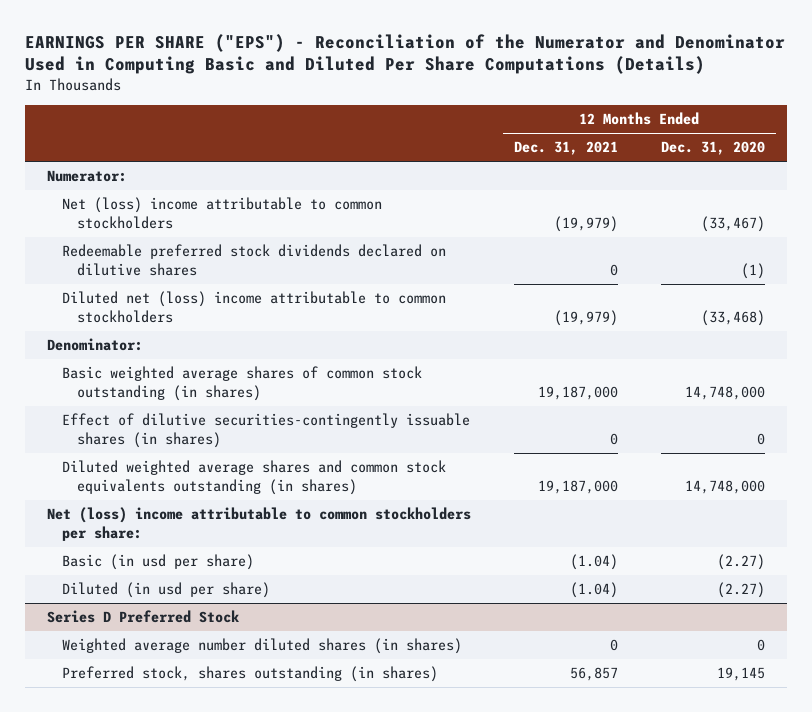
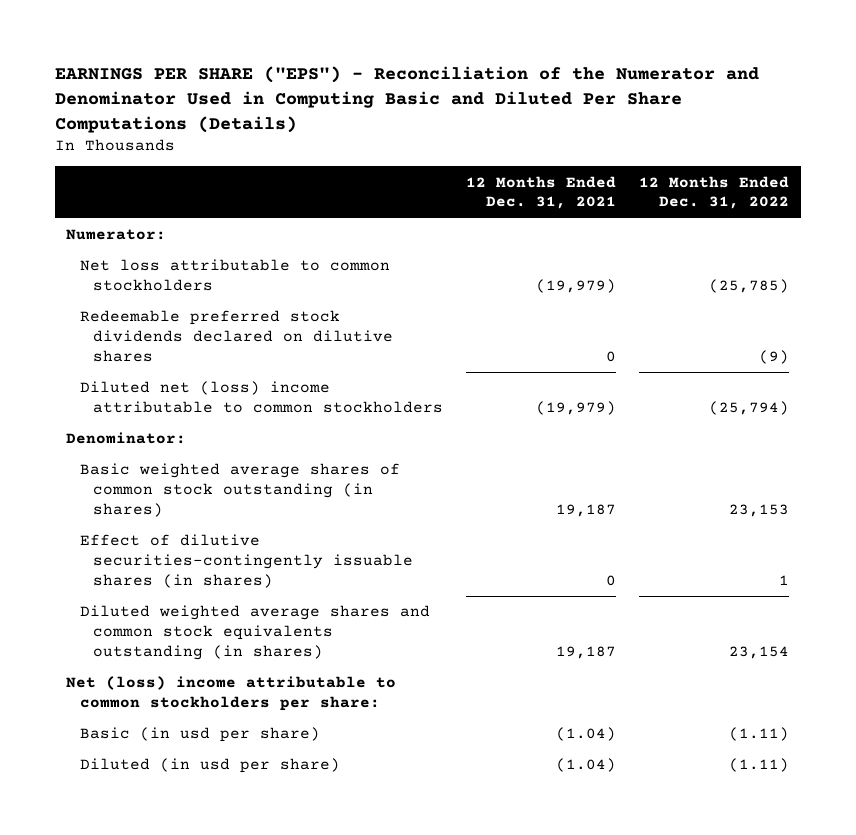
[660,141,765,156] Dec. 31, 2020 -> none
none -> [639,175,790,210] 12 Months Ended Dec. 31, 2022
[61,197,382,229] Net (loss) income attributable to common stockholders -> [79,259,390,292] Net loss attributable to common stockholders
[537,385,618,400] 19,187,000 -> [556,504,617,518] 19,187
[537,479,618,494] 19,187,000 -> [556,646,617,660] 19,187
[46,610,239,624] Series D Preferred Stock -> none
[61,638,462,655] Weighted average number diluted shares (in shares) -> none
[61,666,438,683] Preferred stock, shares outstanding (in shares) -> none

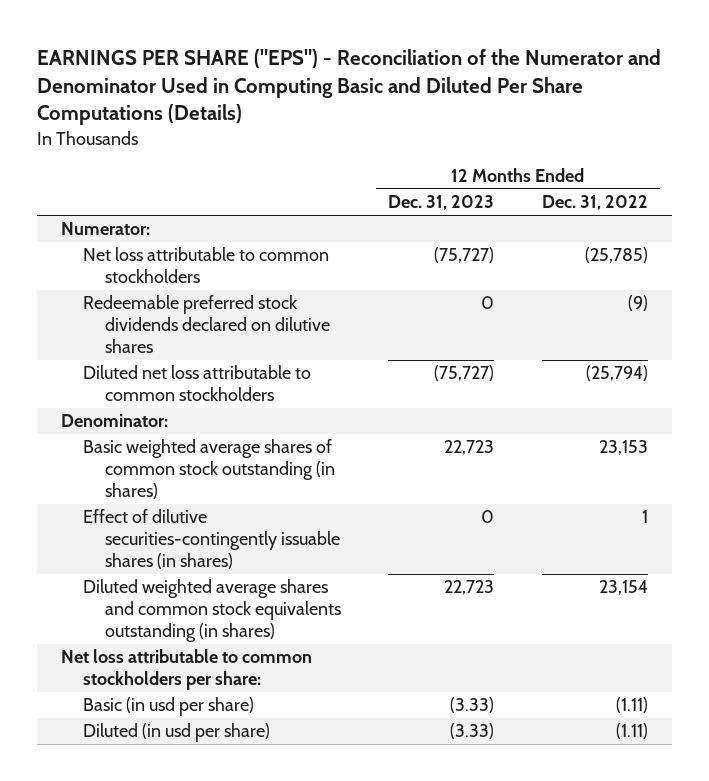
[466,175,617,210] 12 Months Ended Dec. 31, 2021 -> none
none -> [388,195,495,211] Dec. 31, 2023
[79,381,443,414] Diluted net (loss) income attributable to common stockholders -> [82,365,311,402] Diluted net loss attributable to common stockholders
[66,676,397,712] Net (loss) income attributable to common stockholders per share: -> [61,649,313,691] Net loss attributable to common stockholders per share:

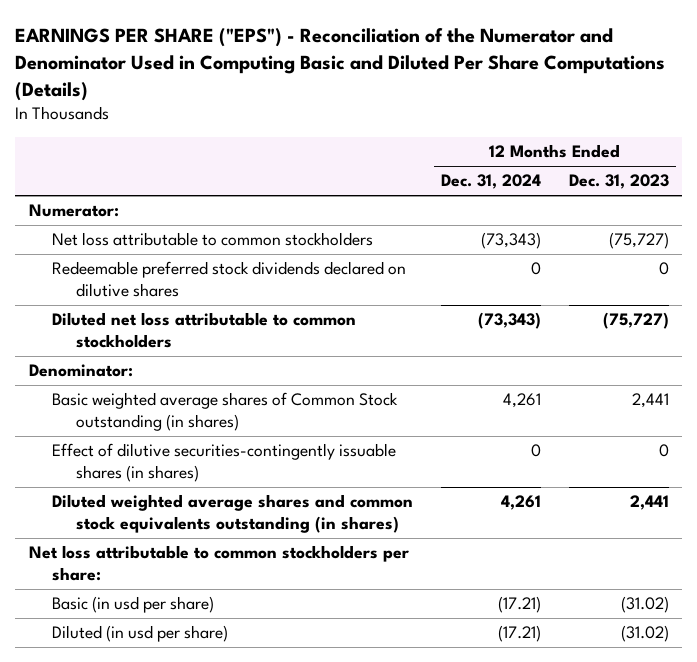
[541,195,648,211] Dec. 31, 2022 -> none
none -> [441,174,542,190] Dec. 31, 2024
[82,439,335,499] Basic weighted average shares of common stock outstanding (in shares) -> [52,392,399,431] Basic weighted average shares of Common Stock outstanding (in shares)
[444,440,495,456] 22,723 -> [631,393,669,409] 2,441
[444,580,495,596] 22,723 -> [629,495,669,511] 2,441
[450,697,495,714] (3.33) -> [620,596,669,614] (31.02)
[450,723,495,740] (3.33) -> [620,625,669,643] (31.02)

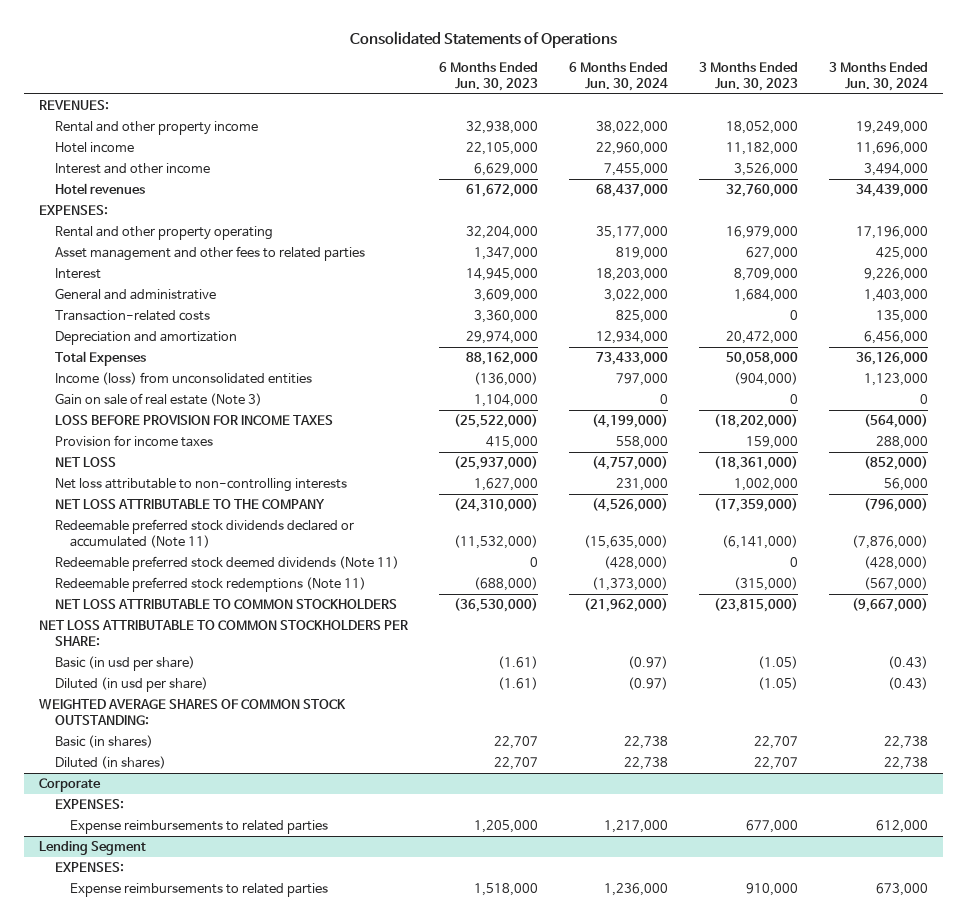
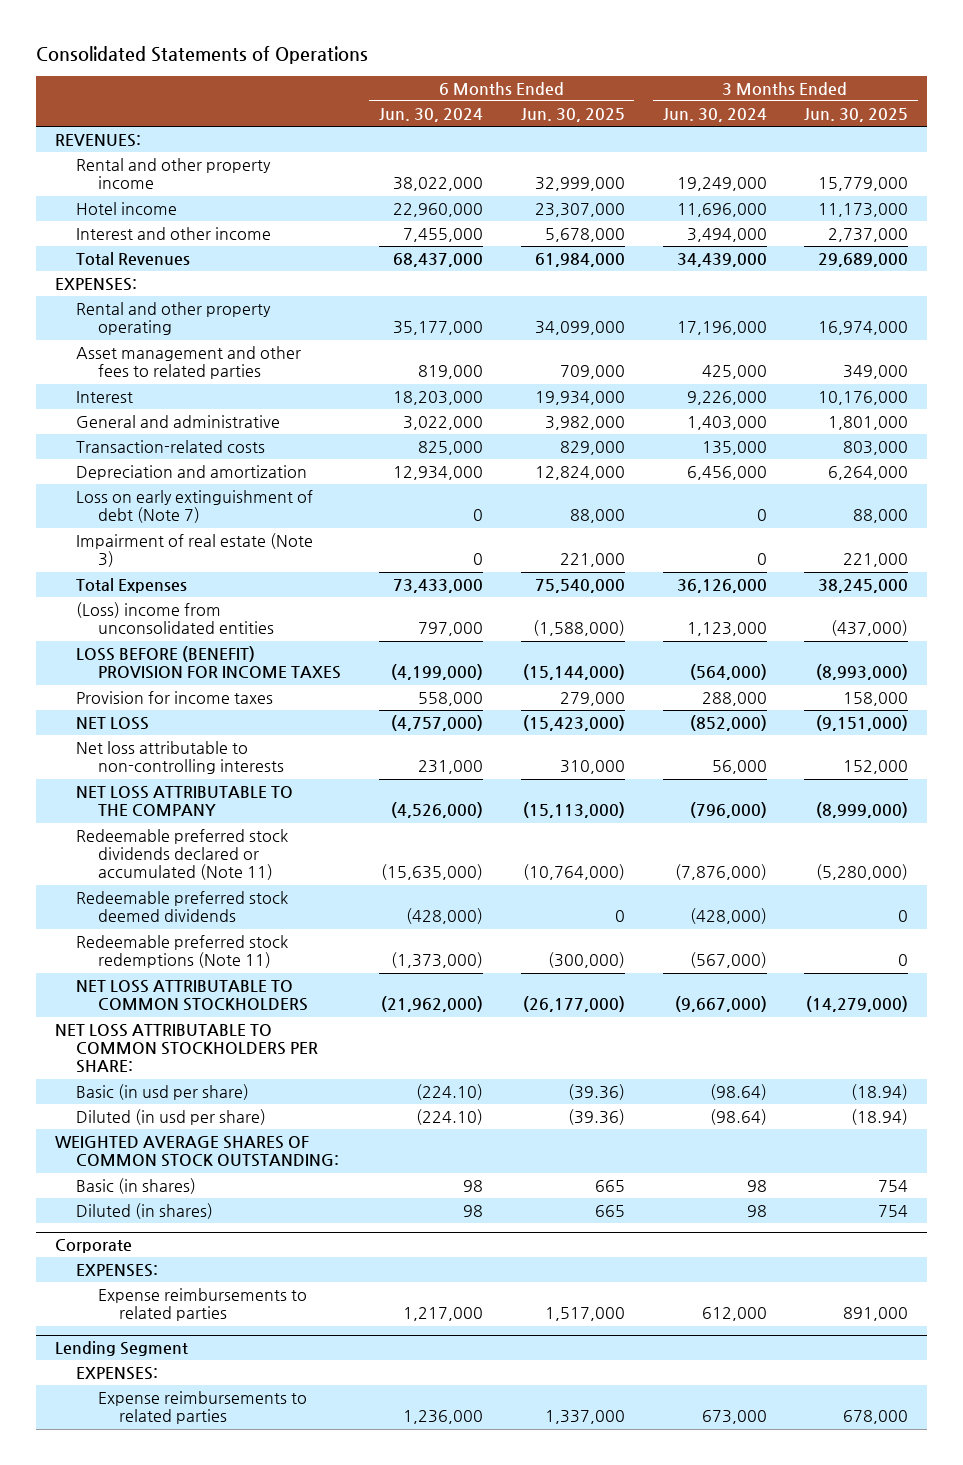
[439,61,539,91] 6 Months Ended Jun. 30, 2023 -> none
[698,61,798,91] 3 Months Ended Jun. 30, 2023 -> none
none -> [520,108,625,123] Jun. 30, 2025
none -> [804,108,909,123] Jun. 30, 2025
[54,183,145,195] Hotel revenues -> [76,252,191,266] Total Revenues
none -> [76,490,314,524] Loss on early extinguishment of debt (Note 7)
none -> [76,533,314,568] Impairment of real estate (Note 3)
[54,393,262,407] Gain on sale of real estate (Note 3) -> none
[54,372,312,386] Income (loss) from unconsolidated entities -> [76,602,274,635] (Loss) income from unconsolidated entities
[54,415,333,426] LOSS BEFORE PROVISION FOR INCOME TAXES -> [76,646,341,680] LOSS BEFORE (BENEFIT) PROVISION FOR INCOME TAXES
[54,556,399,572] Redeemable preferred stock deemed dividends (Note 11) -> [76,891,289,923] Redeemable preferred stock deemed dividends
[628,656,669,670] (0.97) -> [415,1084,483,1101] (224.10)
[887,656,928,670] (0.43) -> [709,1084,767,1101] (98.64)
[628,677,669,691] (0.97) -> [415,1109,483,1126] (224.10)
[887,677,928,691] (0.43) -> [709,1109,767,1126] (98.64)
[624,736,669,750] 22,738 -> [462,1180,483,1193] 98
[883,736,928,750] 22,738 -> [746,1180,767,1193] 98
[624,757,669,771] 22,738 -> [462,1205,483,1218] 98
[883,757,928,771] 22,738 -> [746,1205,767,1218] 98

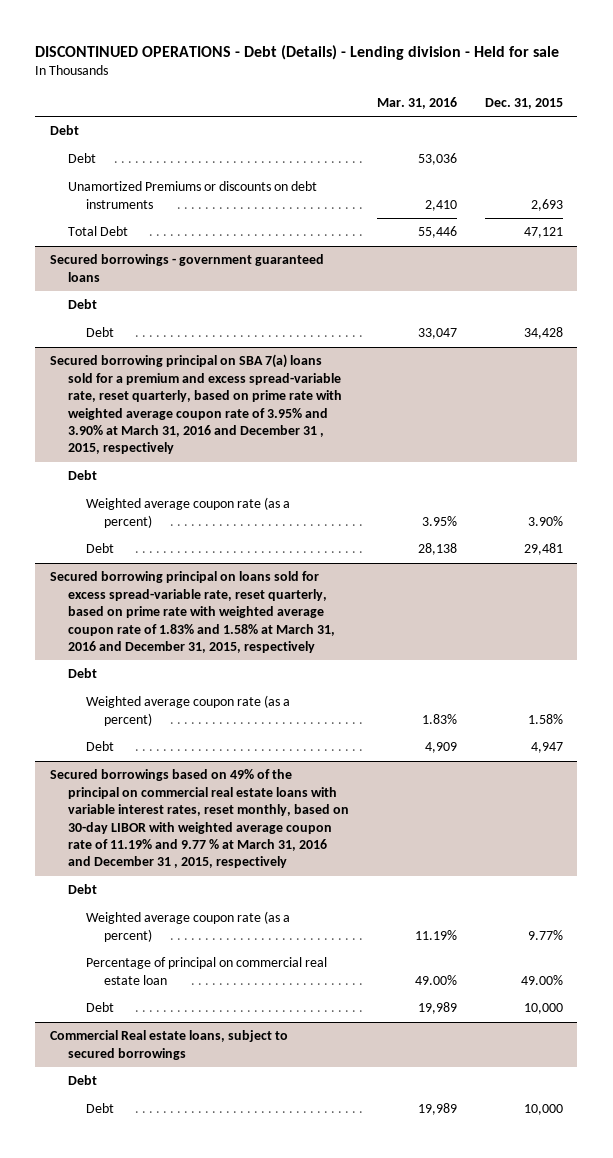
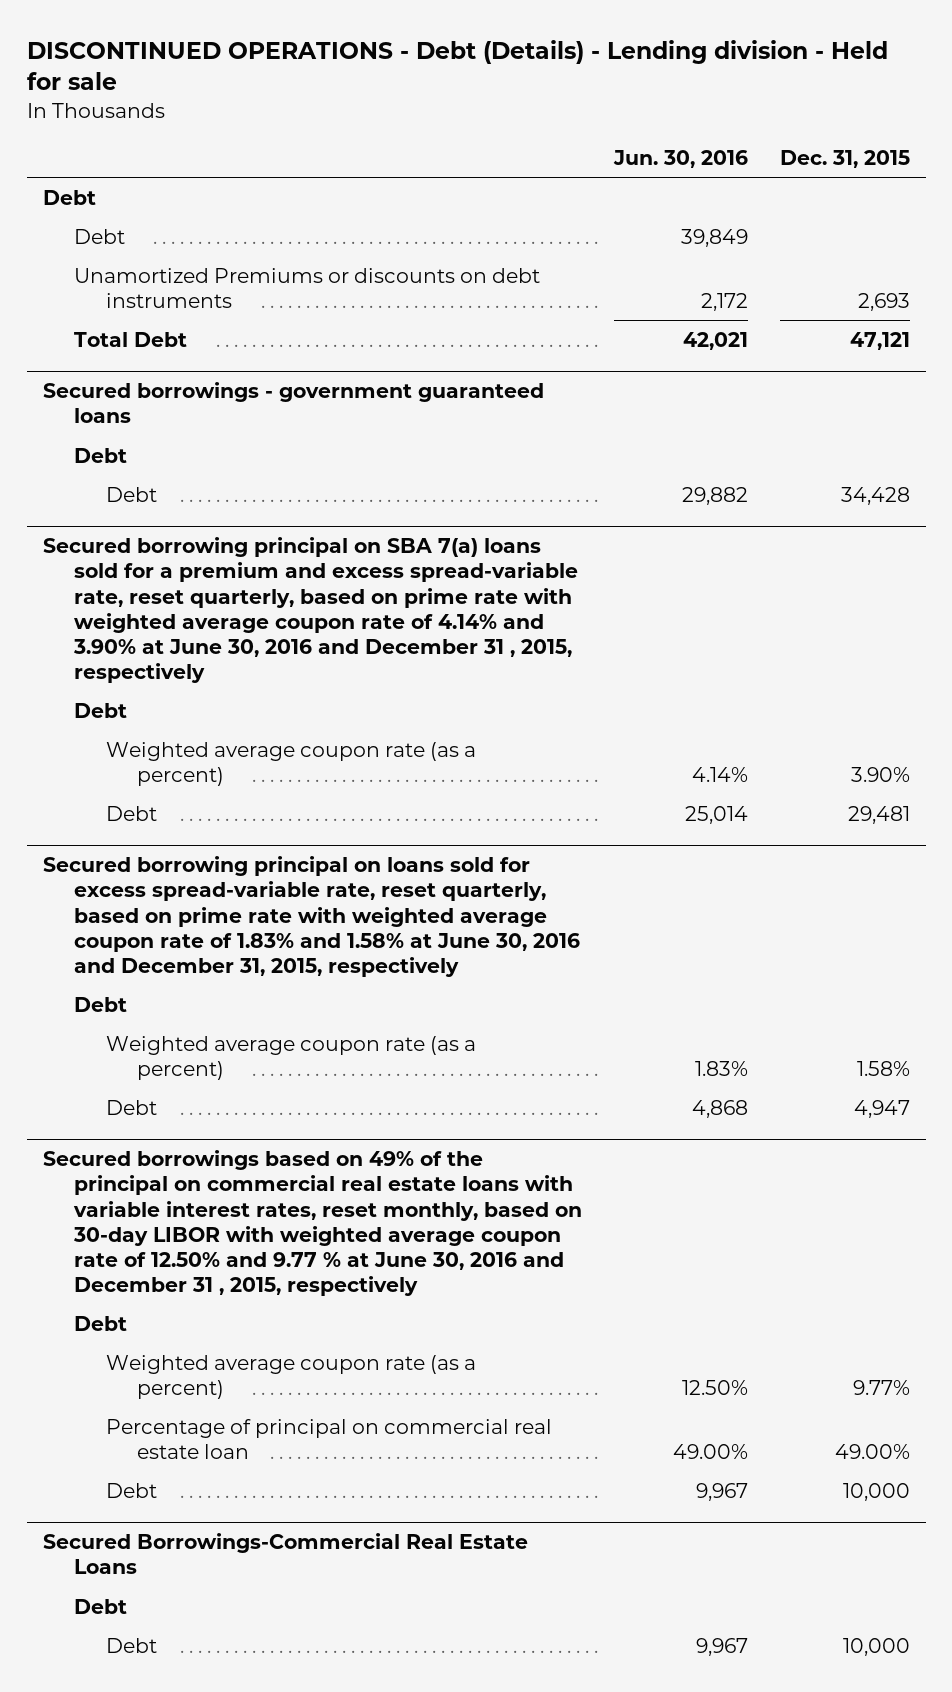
[376,96,457,109] Mar. 31, 2016 -> none
none -> [612,149,748,168] Jun. 30, 2016
[49,354,342,455] Secured borrowing principal on SBA 7(a) loans sold for a premium and excess spread-variable rate, reset quarterly, based on prime rate with weighted average coupon rate of 3.95% and 3.90% at March 31, 2016 and December 31 , 2015, respectively -> [42,537,579,683] Secured borrowing principal on SBA 7(a) loans sold for a premium and excess spread-variable rate, reset quarterly, based on prime rate with weighted average coupon rate of 4.14% and 3.90% at June 30, 2016 and December 31 , 2015, respectively
[49,571,335,653] Secured borrowing principal on loans sold for excess spread-variable rate, reset quarterly, based on prime rate with weighted average coupon rate of 1.83% and 1.58% at March 31, 2016 and December 31, 2015, respectively -> [42,856,581,977] Secured borrowing principal on loans sold for excess spread-variable rate, reset quarterly, based on prime rate with weighted average coupon rate of 1.83% and 1.58% at June 30, 2016 and December 31, 2015, respectively
[49,769,349,869] Secured borrowings based on 49% of the principal on commercial real estate loans with variable interest rates, reset monthly, based on 30-day LIBOR with weighted average coupon rate of 11.19% and 9.77 % at March 31, 2016 and December 31 , 2015, respectively -> [42,1150,583,1296] Secured borrowings based on 49% of the principal on commercial real estate loans with variable interest rates, reset monthly, based on 30-day LIBOR with weighted average coupon rate of 12.50% and 9.77 % at June 30, 2016 and December 31 , 2015, respectively
[49,1030,288,1060] Commercial Real estate loans, subject to secured borrowings -> [42,1533,528,1575] Secured Borrowings-Commercial Real Estate Loans

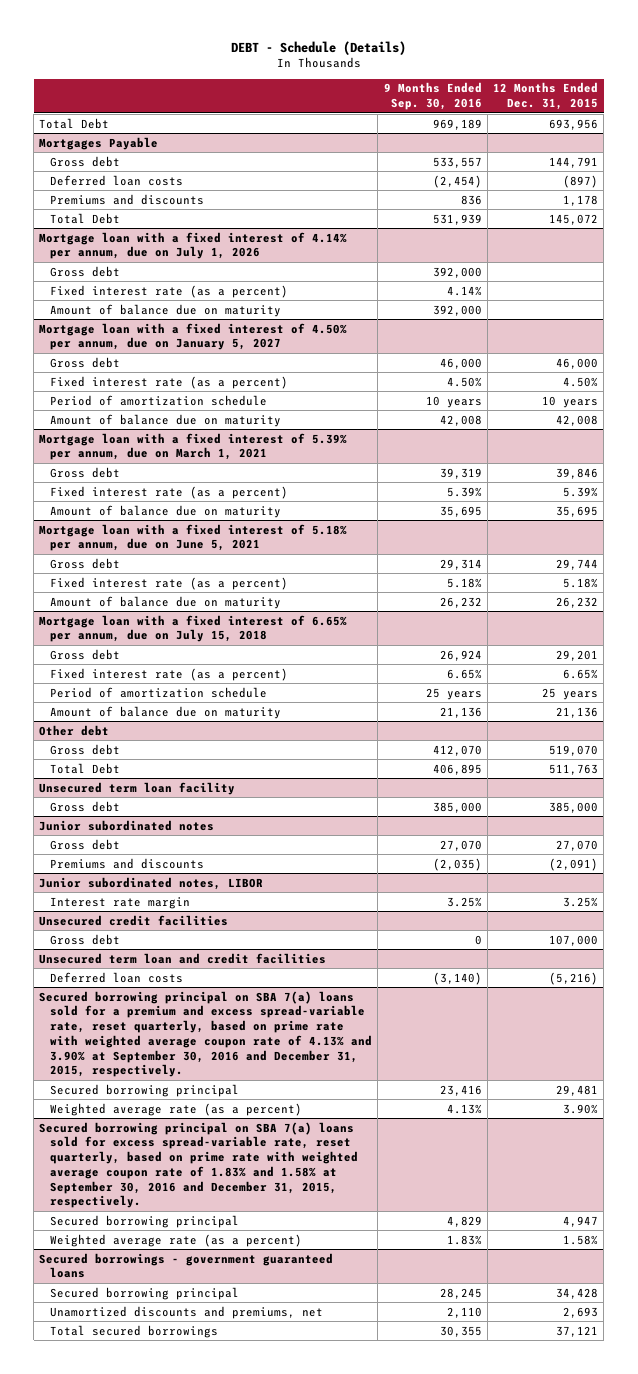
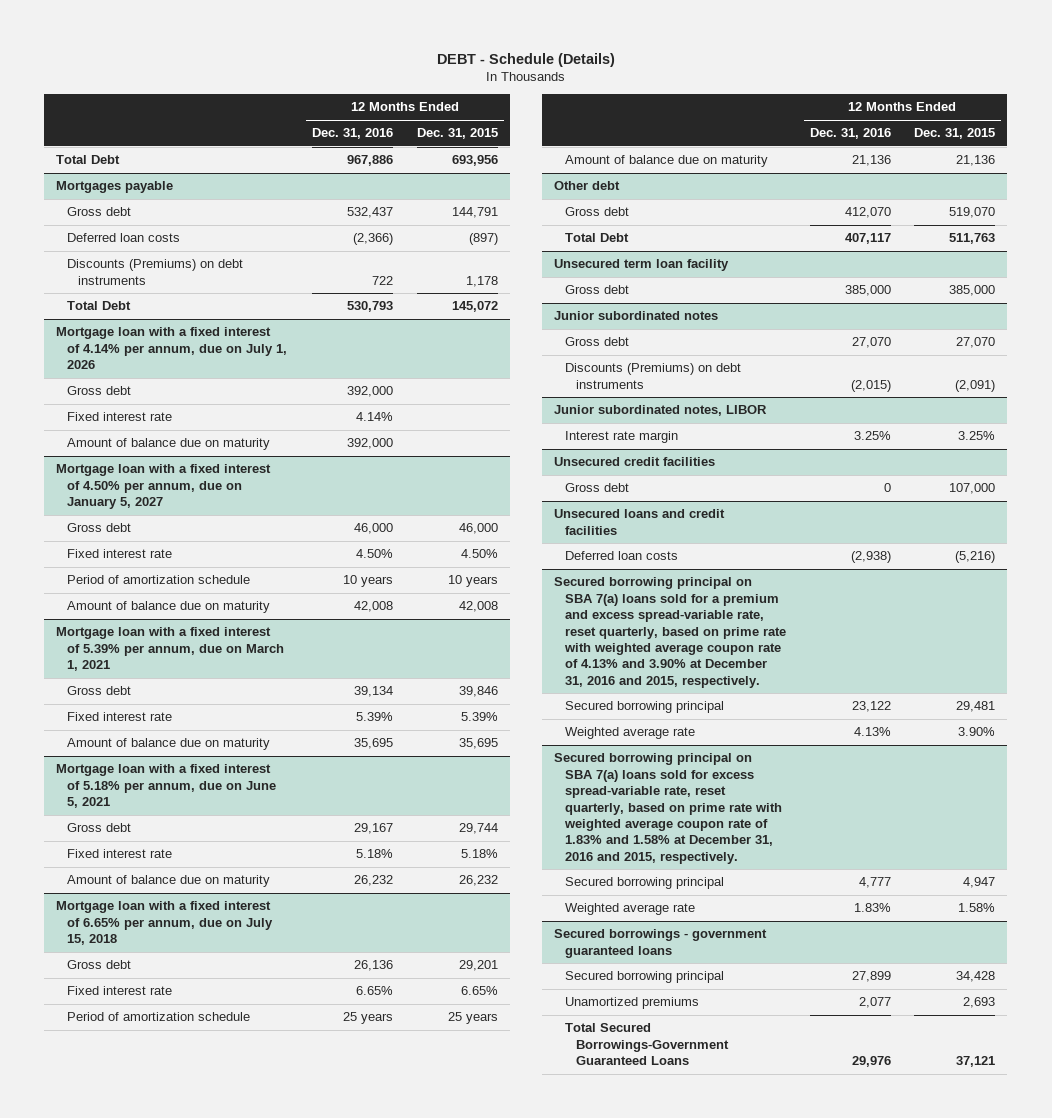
[383,82,482,110] 9 Months Ended Sep. 30, 2016 -> none
none -> [312,128,394,140] Dec. 31, 2016
[39,136,159,150] Mortgages Payable -> [56,181,174,194] Mortgages payable
[50,193,205,205] Premiums and discounts -> [67,259,244,285] Discounts (Premiums) on debt instruments
[50,284,289,298] Fixed interest rate (as a percent) -> [67,412,173,422] Fixed interest rate
[50,375,289,389] Fixed interest rate (as a percent) -> [67,549,173,559] Fixed interest rate
[50,485,289,499] Fixed interest rate (as a percent) -> [67,712,173,722] Fixed interest rate
[50,576,289,590] Fixed interest rate (as a percent) -> [67,849,173,859] Fixed interest rate
[50,667,289,681] Fixed interest rate (as a percent) -> [67,986,173,996] Fixed interest rate
[50,857,205,869] Premiums and discounts -> [564,363,741,389] Discounts (Premiums) on debt instruments
[39,952,327,964] Unsecured term loan and credit facilities -> [553,509,725,535] Unsecured loans and credit facilities
[39,990,373,1078] Secured borrowing principal on SBA 7(a) loans sold for a premium and excess spread-variable rate, reset quarterly, based on prime rate with weighted average coupon rate of 4.13% and 3.90% at September 30, 2016 and December 31, 2015, respectively. -> [553,577,786,688] Secured borrowing principal on SBA 7(a) loans sold for a premium and excess spread-variable rate, reset quarterly, based on prime rate with weighted average coupon rate of 4.13% and 3.90% at December 31, 2016 and 2015, respectively.
[50,1102,303,1116] Weighted average rate (as a percent) -> [564,727,695,740] Weighted average rate
[39,1121,359,1209] Secured borrowing principal on SBA 7(a) loans sold for excess spread-variable rate, reset quarterly, based on prime rate with weighted average coupon rate of 1.83% and 1.58% at September 30, 2016 and December 31, 2015, respectively. -> [553,753,782,864] Secured borrowing principal on SBA 7(a) loans sold for excess spread-variable rate, reset quarterly, based on prime rate with weighted average coupon rate of 1.83% and 1.58% at December 31, 2016 and 2015, respectively.
[50,1233,303,1247] Weighted average rate (as a percent) -> [564,903,695,916] Weighted average rate
[50,1305,324,1319] Unamortized discounts and premiums, net -> [564,997,699,1010] Unamortized premiums
[50,1324,219,1338] Total secured borrowings -> [564,1023,729,1066] Total Secured Borrowings-Government Guaranteed Loans

